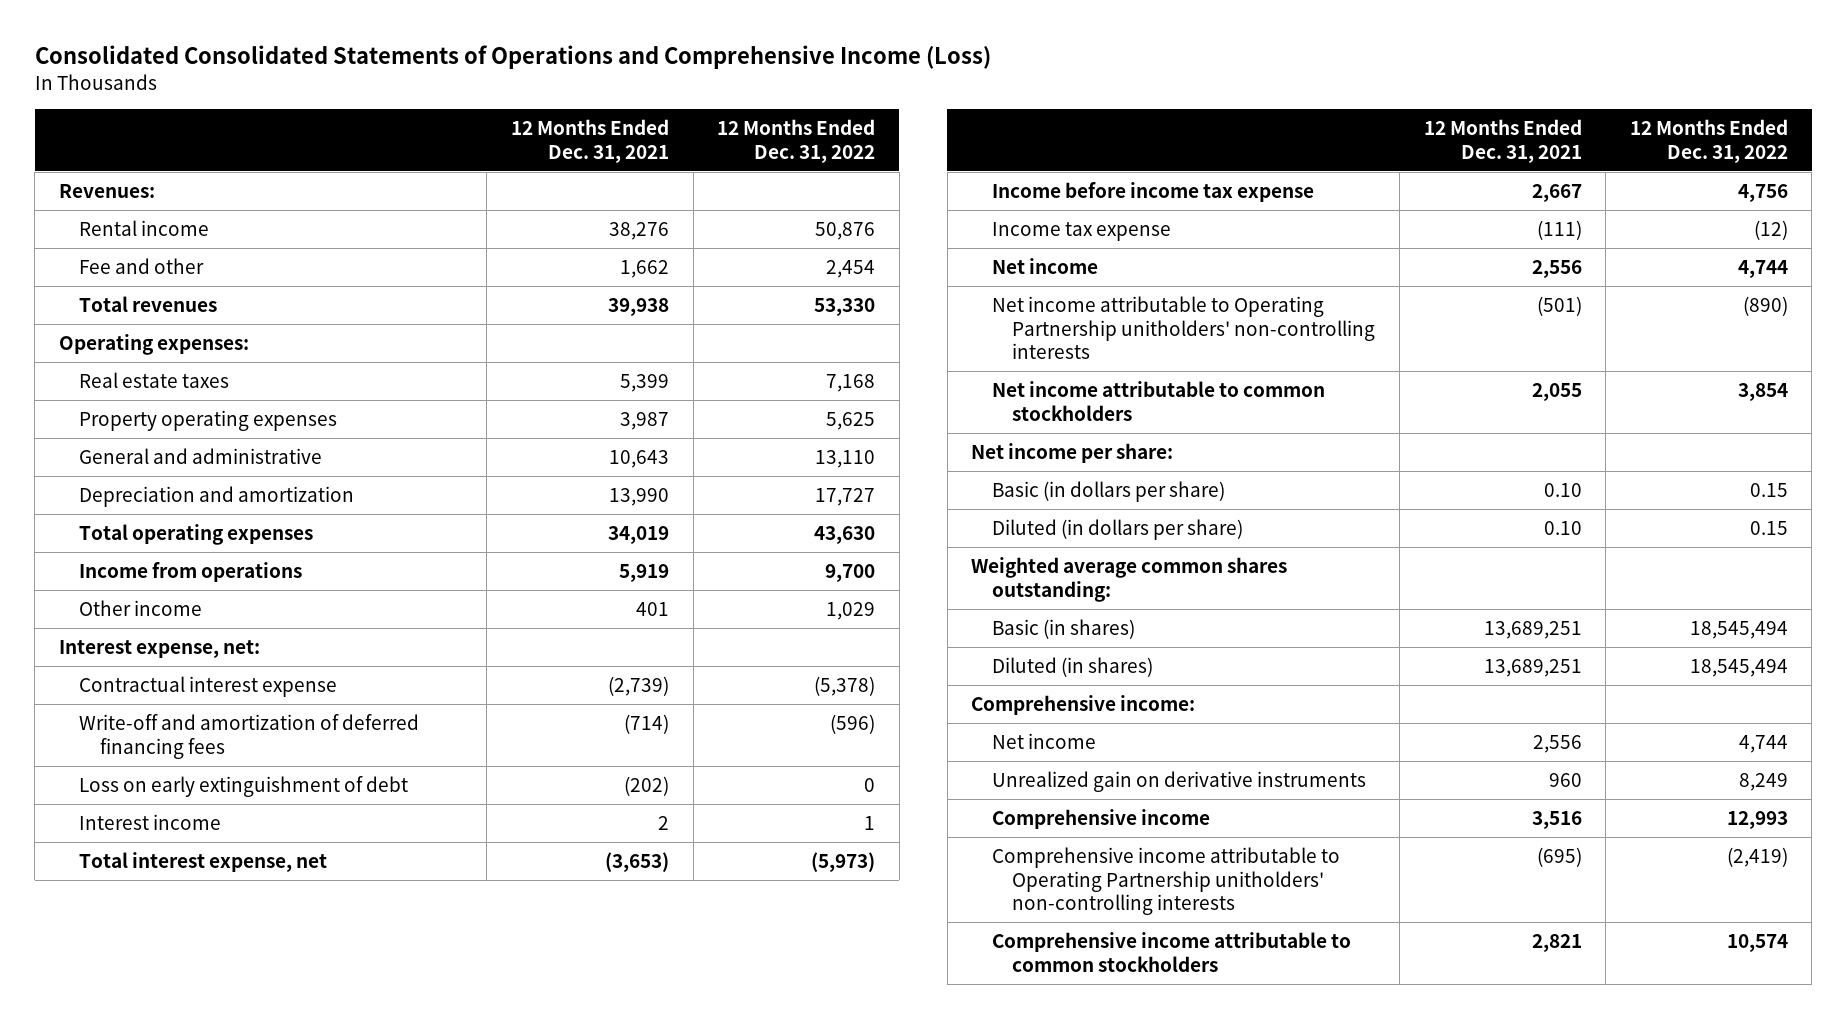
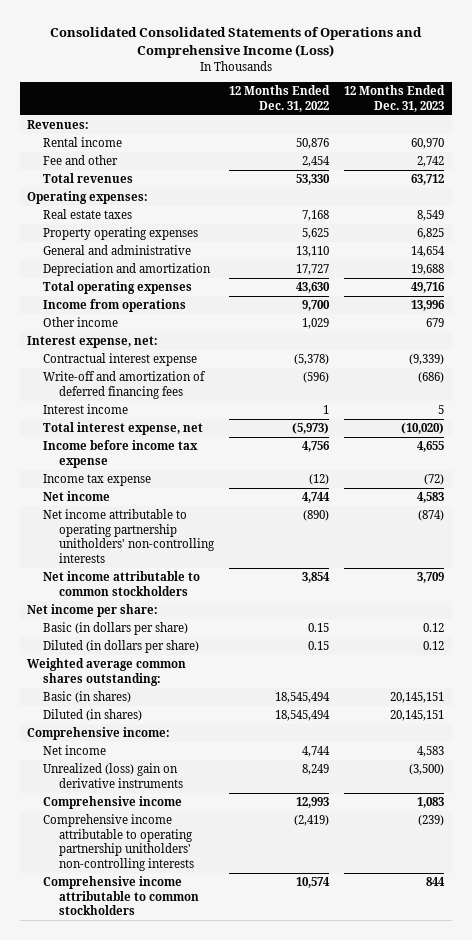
[510,119,669,163] 12 Months Ended Dec. 31, 2021 -> none
none -> [344,85,446,112] 12 Months Ended Dec. 31, 2023
[79,775,409,797] Loss on early extinguishment of debt -> none
[991,295,1376,360] Net income attributable to Operating Partnership unitholders' non-controlling interests -> [43,509,215,563] Net income attributable to operating partnership unitholders' non-controlling interests
[991,770,1366,792] Unrealized gain on derivative instruments -> [43,763,183,788] Unrealized (loss) gain on derivative instruments
[991,846,1340,916] Comprehensive income attributable to Operating Partnership unitholders' non-controlling interests -> [43,814,194,871] Comprehensive income attributable to operating partnership unitholders' non-controlling interests

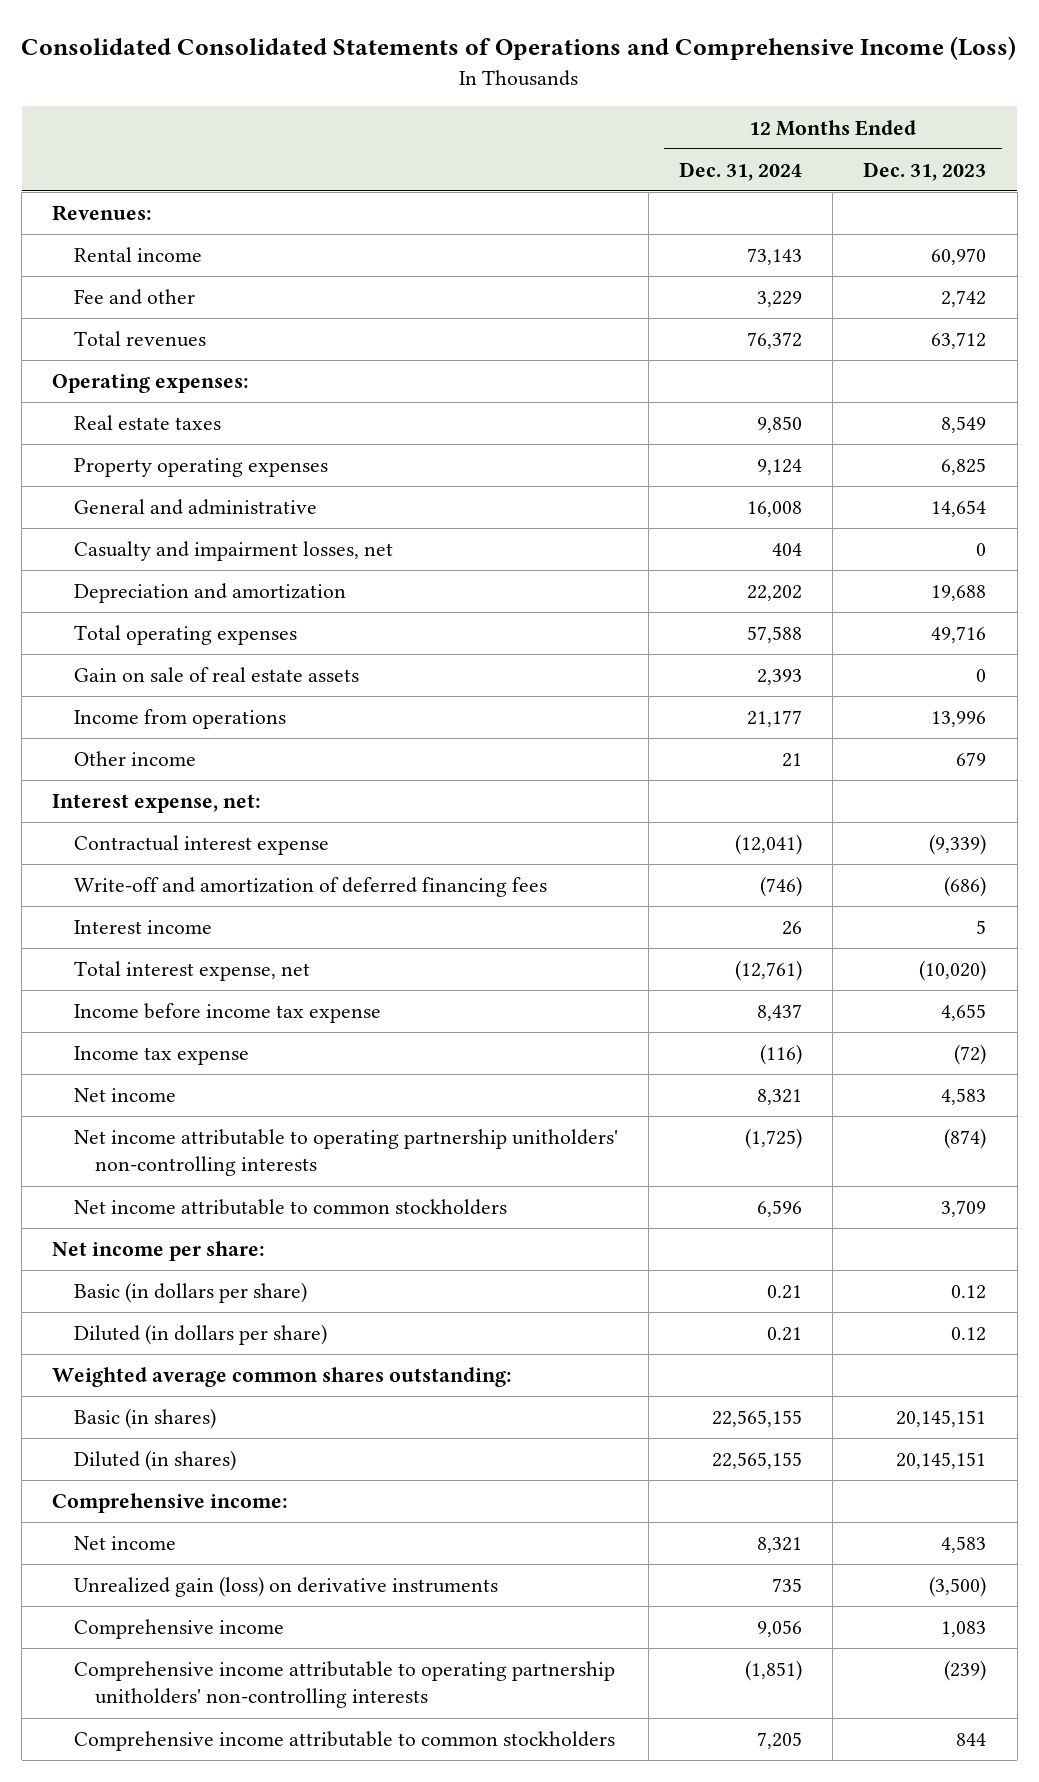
[229,85,331,112] 12 Months Ended Dec. 31, 2022 -> none
none -> [679,161,803,181] Dec. 31, 2024
none -> [73,541,393,562] Casualty and impairment losses, net
none -> [73,667,359,683] Gain on sale of real estate assets
[43,763,183,788] Unrealized (loss) gain on derivative instruments -> [73,1576,498,1598] Unrealized gain (loss) on derivative instruments

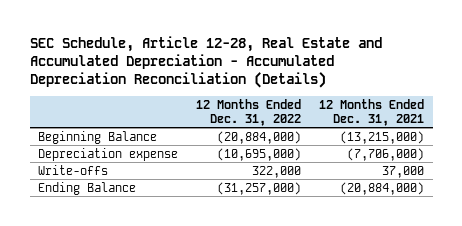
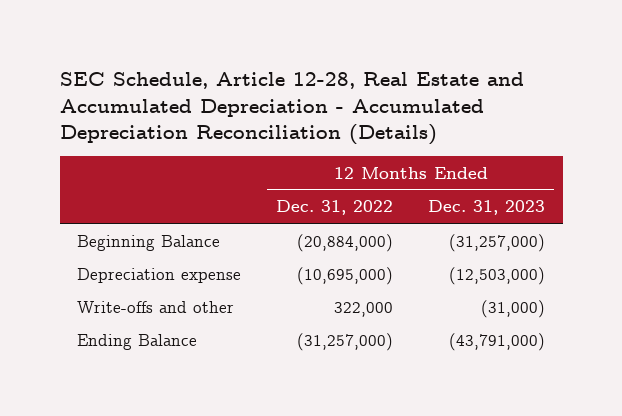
[318,98,424,126] 12 Months Ended Dec. 31, 2021 -> none
none -> [428,200,546,216] Dec. 31, 2023
[38,164,109,175] Write-offs -> [77,300,235,313] Write-offs and other

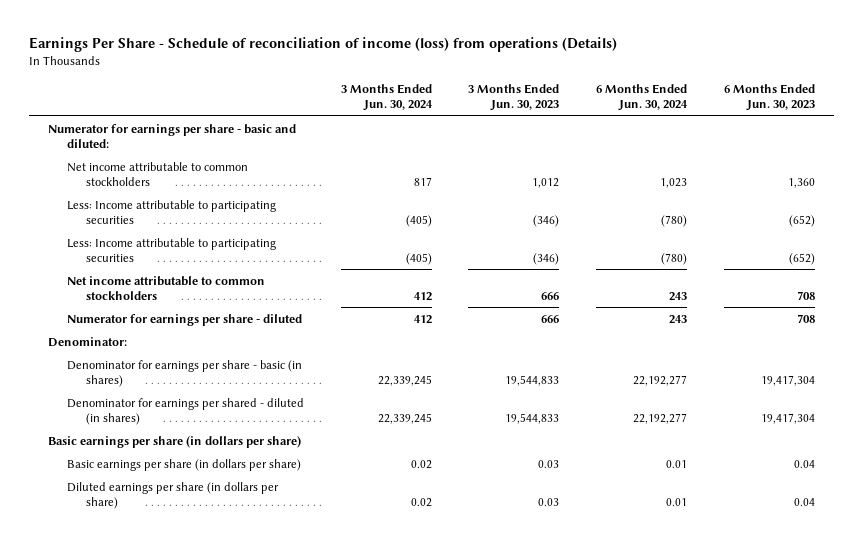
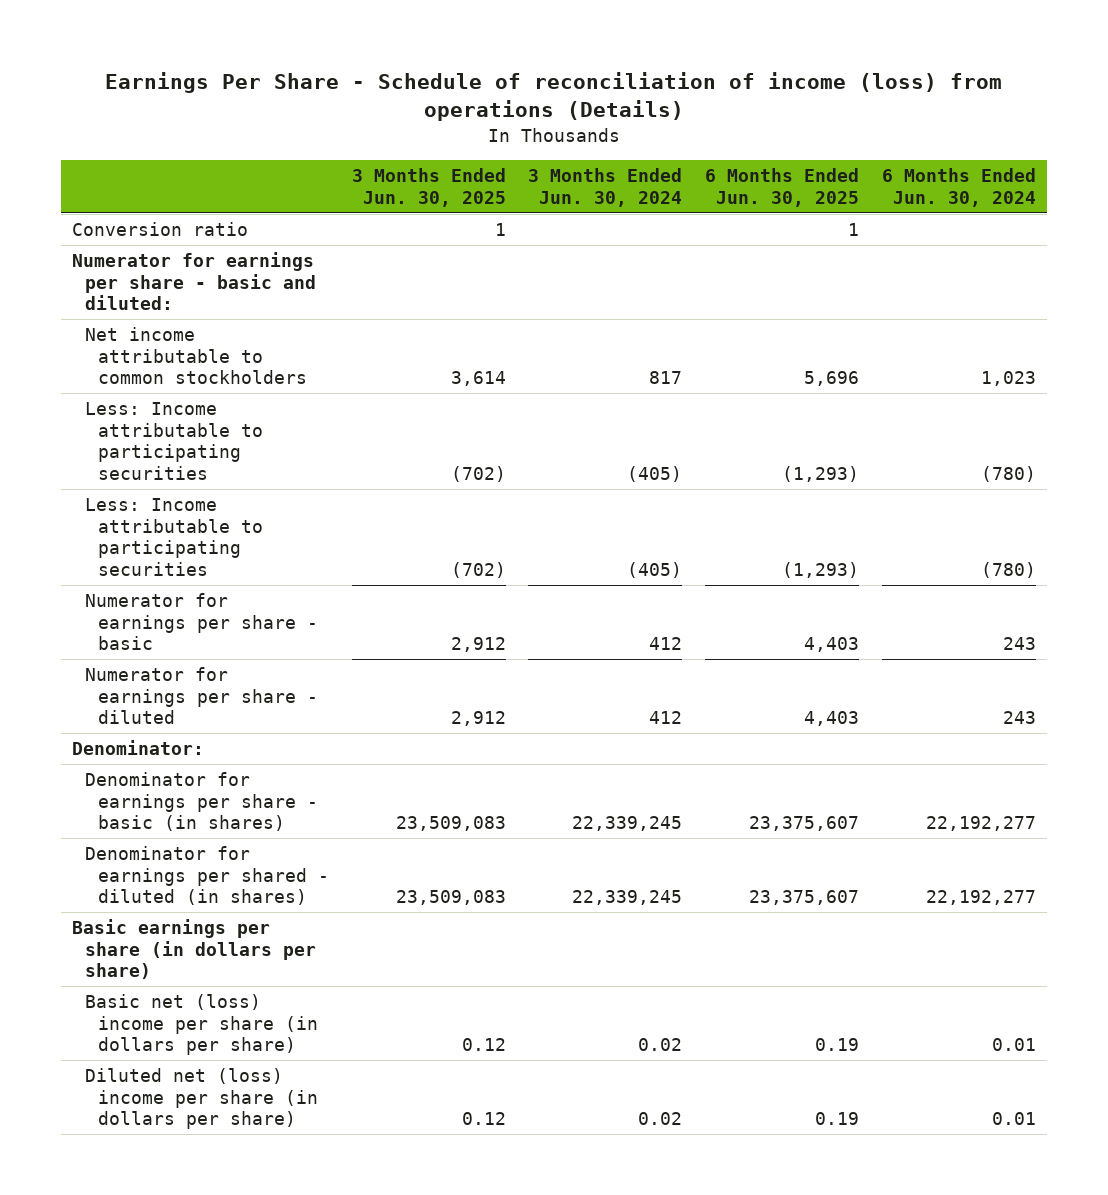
[468,84,560,112] 3 Months Ended Jun. 30, 2023 -> none
[724,84,816,112] 6 Months Ended Jun. 30, 2023 -> none
none -> [351,168,506,207] 3 Months Ended Jun. 30, 2025
none -> [705,168,860,207] 6 Months Ended Jun. 30, 2025
none -> [72,222,249,237] Conversion ratio
[66,275,265,300] Net income attributable to common stockholders -> [85,593,318,651] Numerator for earnings per share - basic
[66,458,301,471] Basic earnings per share (in dollars per share) -> [85,994,318,1056] Basic net (loss) income per share (in dollars per share)
[66,481,279,509] Diluted earnings per share (in dollars per share) -> [85,1068,318,1130] Diluted net (loss) income per share (in dollars per share)

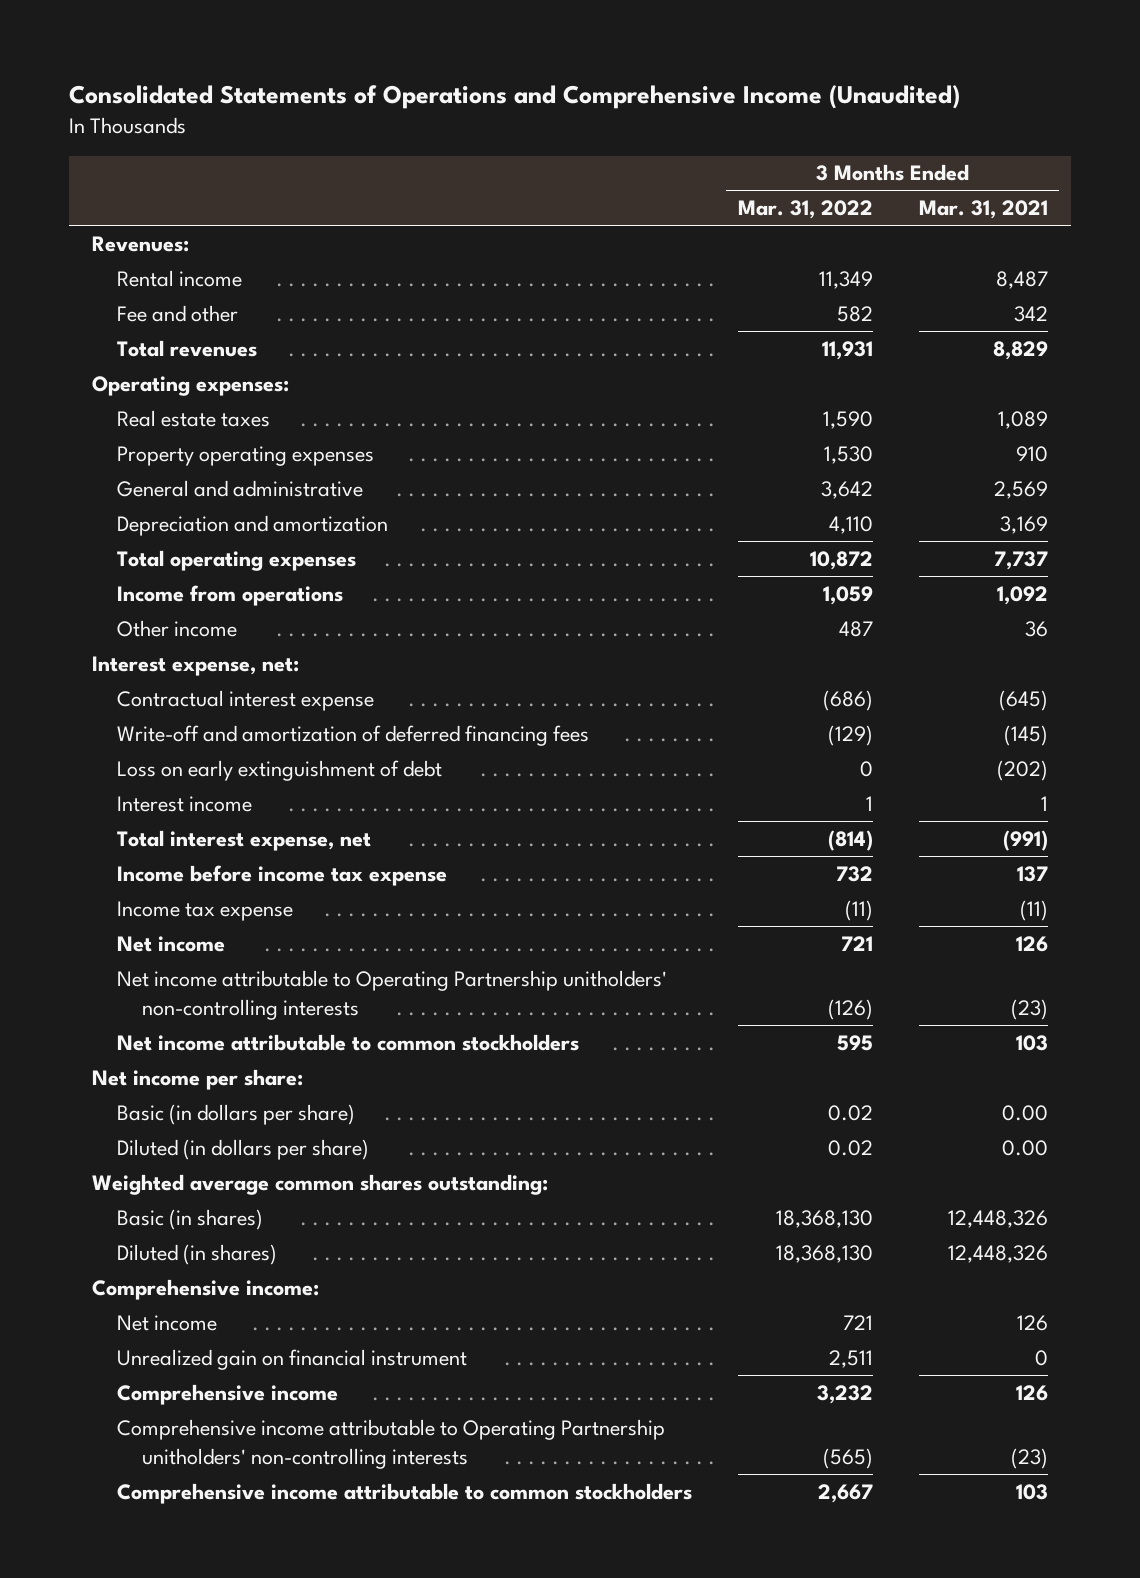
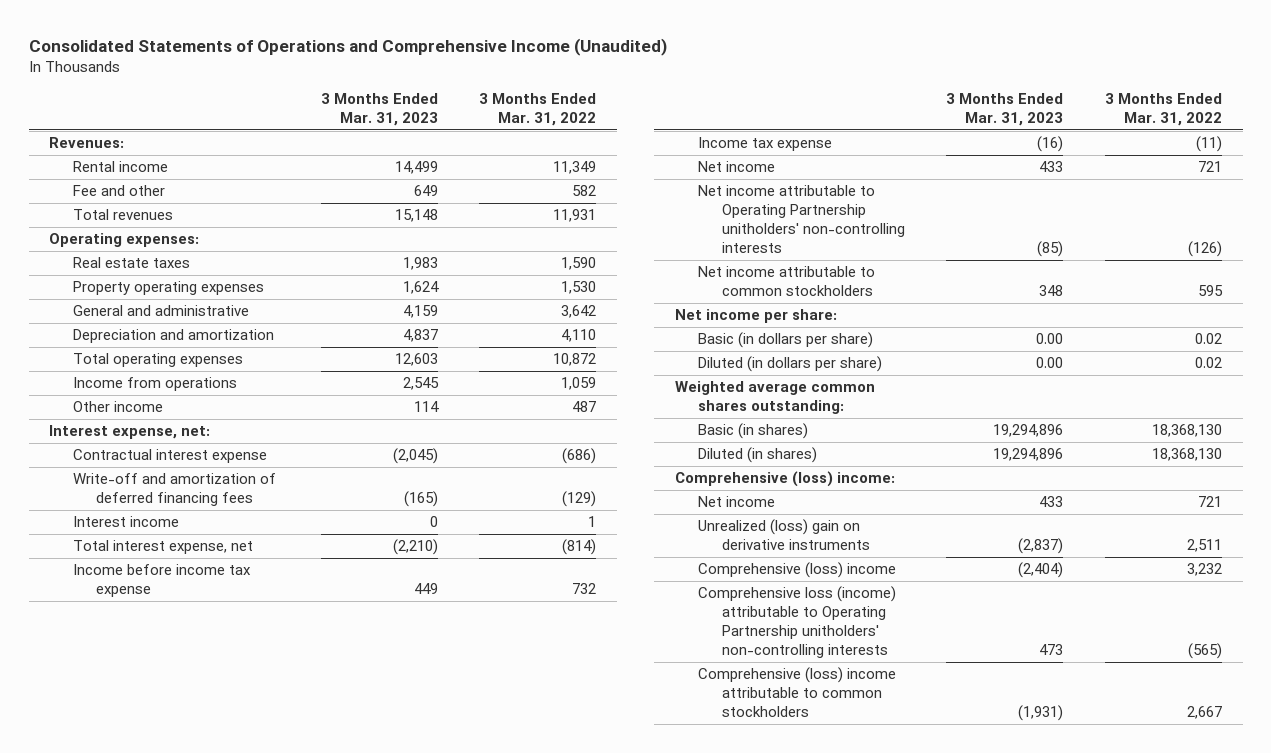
[918,200,1048,220] Mar. 31, 2021 -> none
none -> [320,93,438,127] 3 Months Ended Mar. 31, 2023
[116,759,442,781] Loss on early extinguishment of debt -> none
[91,1278,319,1300] Comprehensive income: -> [675,471,896,488] Comprehensive (loss) income:
[116,1348,467,1370] Unrealized gain on financial instrument -> [698,519,870,551] Unrealized (loss) gain on derivative instruments
[116,1383,338,1405] Comprehensive income -> [698,562,897,579] Comprehensive (loss) income
[116,1418,665,1469] Comprehensive income attributable to Operating Partnership unitholders' non-controlling interests -> [698,586,897,658] Comprehensive loss (income) attributable to Operating Partnership unitholders' non-controlling interests
[116,1482,692,1504] Comprehensive income attributable to common stockholders -> [698,667,897,717] Comprehensive (loss) income attributable to common stockholders

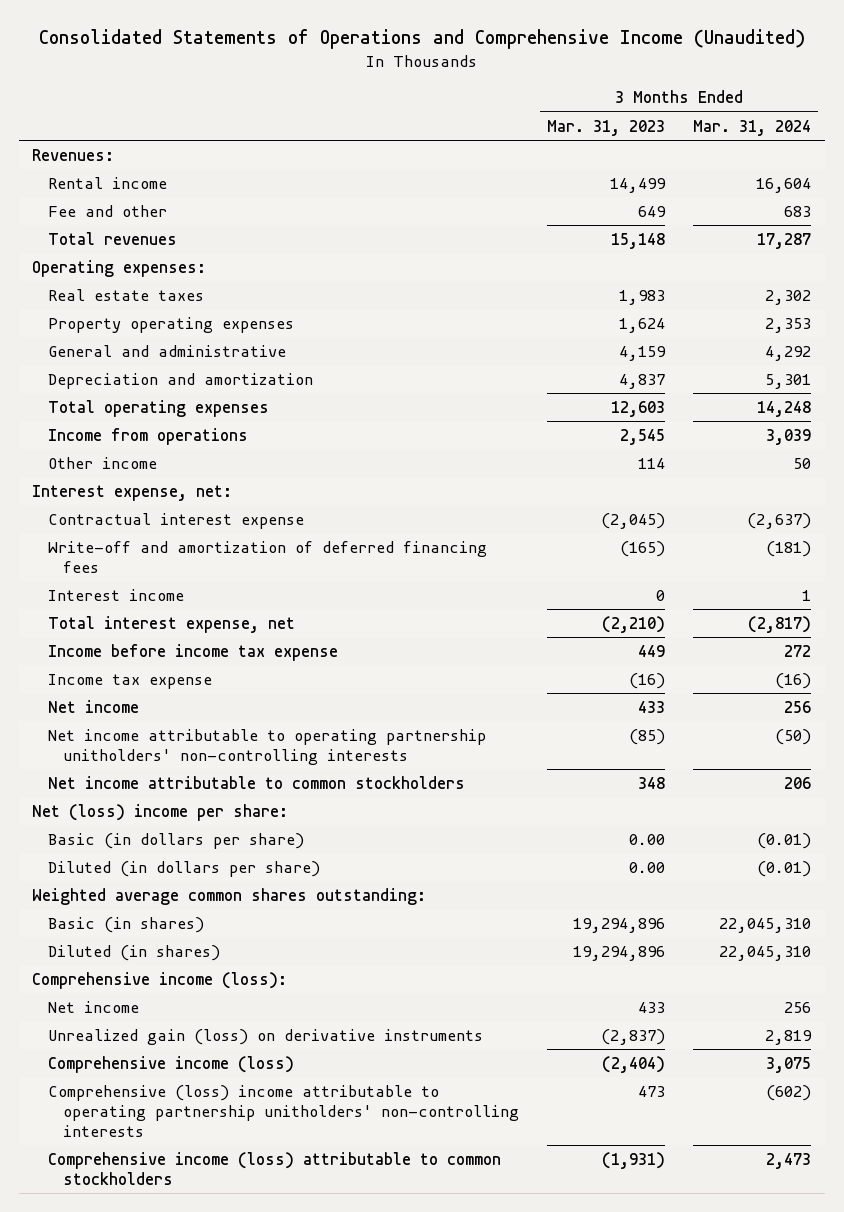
[479,93,597,127] 3 Months Ended Mar. 31, 2022 -> none
none -> [693,119,812,136] Mar. 31, 2024
[698,185,905,253] Net income attributable to Operating Partnership unitholders' non-controlling interests -> [47,728,486,765] Net income attributable to operating partnership unitholders' non-controlling interests
[675,309,838,324] Net income per share: -> [32,803,289,821] Net (loss) income per share:
[675,471,896,488] Comprehensive (loss) income: -> [32,971,288,989] Comprehensive income (loss):
[698,519,870,551] Unrealized (loss) gain on derivative instruments -> [47,1028,483,1045] Unrealized gain (loss) on derivative instruments
[698,562,897,579] Comprehensive (loss) income -> [47,1055,294,1073] Comprehensive income (loss)
[698,586,897,658] Comprehensive loss (income) attributable to Operating Partnership unitholders' non-controlling interests -> [47,1084,520,1137] Comprehensive (loss) income attributable to operating partnership unitholders' non-controlling interests
[698,667,897,717] Comprehensive (loss) income attributable to common stockholders -> [47,1151,501,1185] Comprehensive income (loss) attributable to common stockholders

